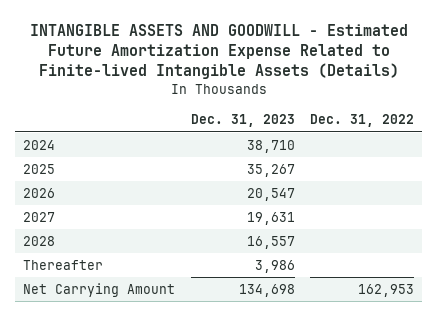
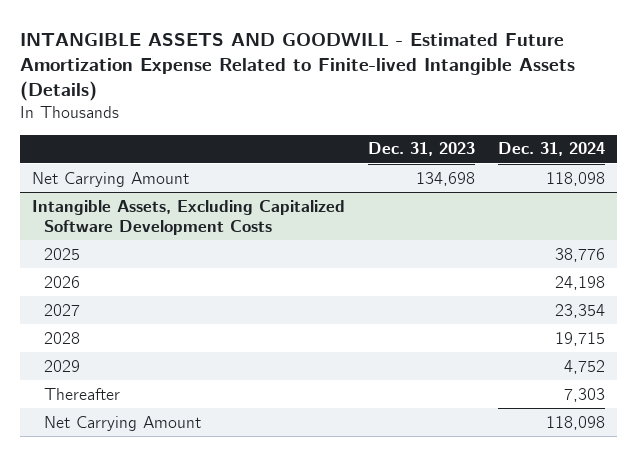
[310,114,415,128] Dec. 31, 2022 -> none
none -> [498,142,606,157] Dec. 31, 2024
[23,140,56,151] 2024 -> none
[23,164,56,175] 2025 -> none
[23,188,56,199] 2026 -> none
[23,212,56,223] 2027 -> none
[23,236,56,247] 2028 -> none
[23,260,104,271] Thereafter -> none
none -> [31,199,345,235] Intangible Assets, Excluding Capitalized Software Development Costs
none -> [43,247,80,260] 2025
none -> [43,275,80,288] 2026
none -> [43,303,80,316] 2027
none -> [43,331,80,344] 2028
none -> [43,359,80,372] 2029
none -> [43,387,120,400] Thereafter
none -> [43,415,201,431] Net Carrying Amount

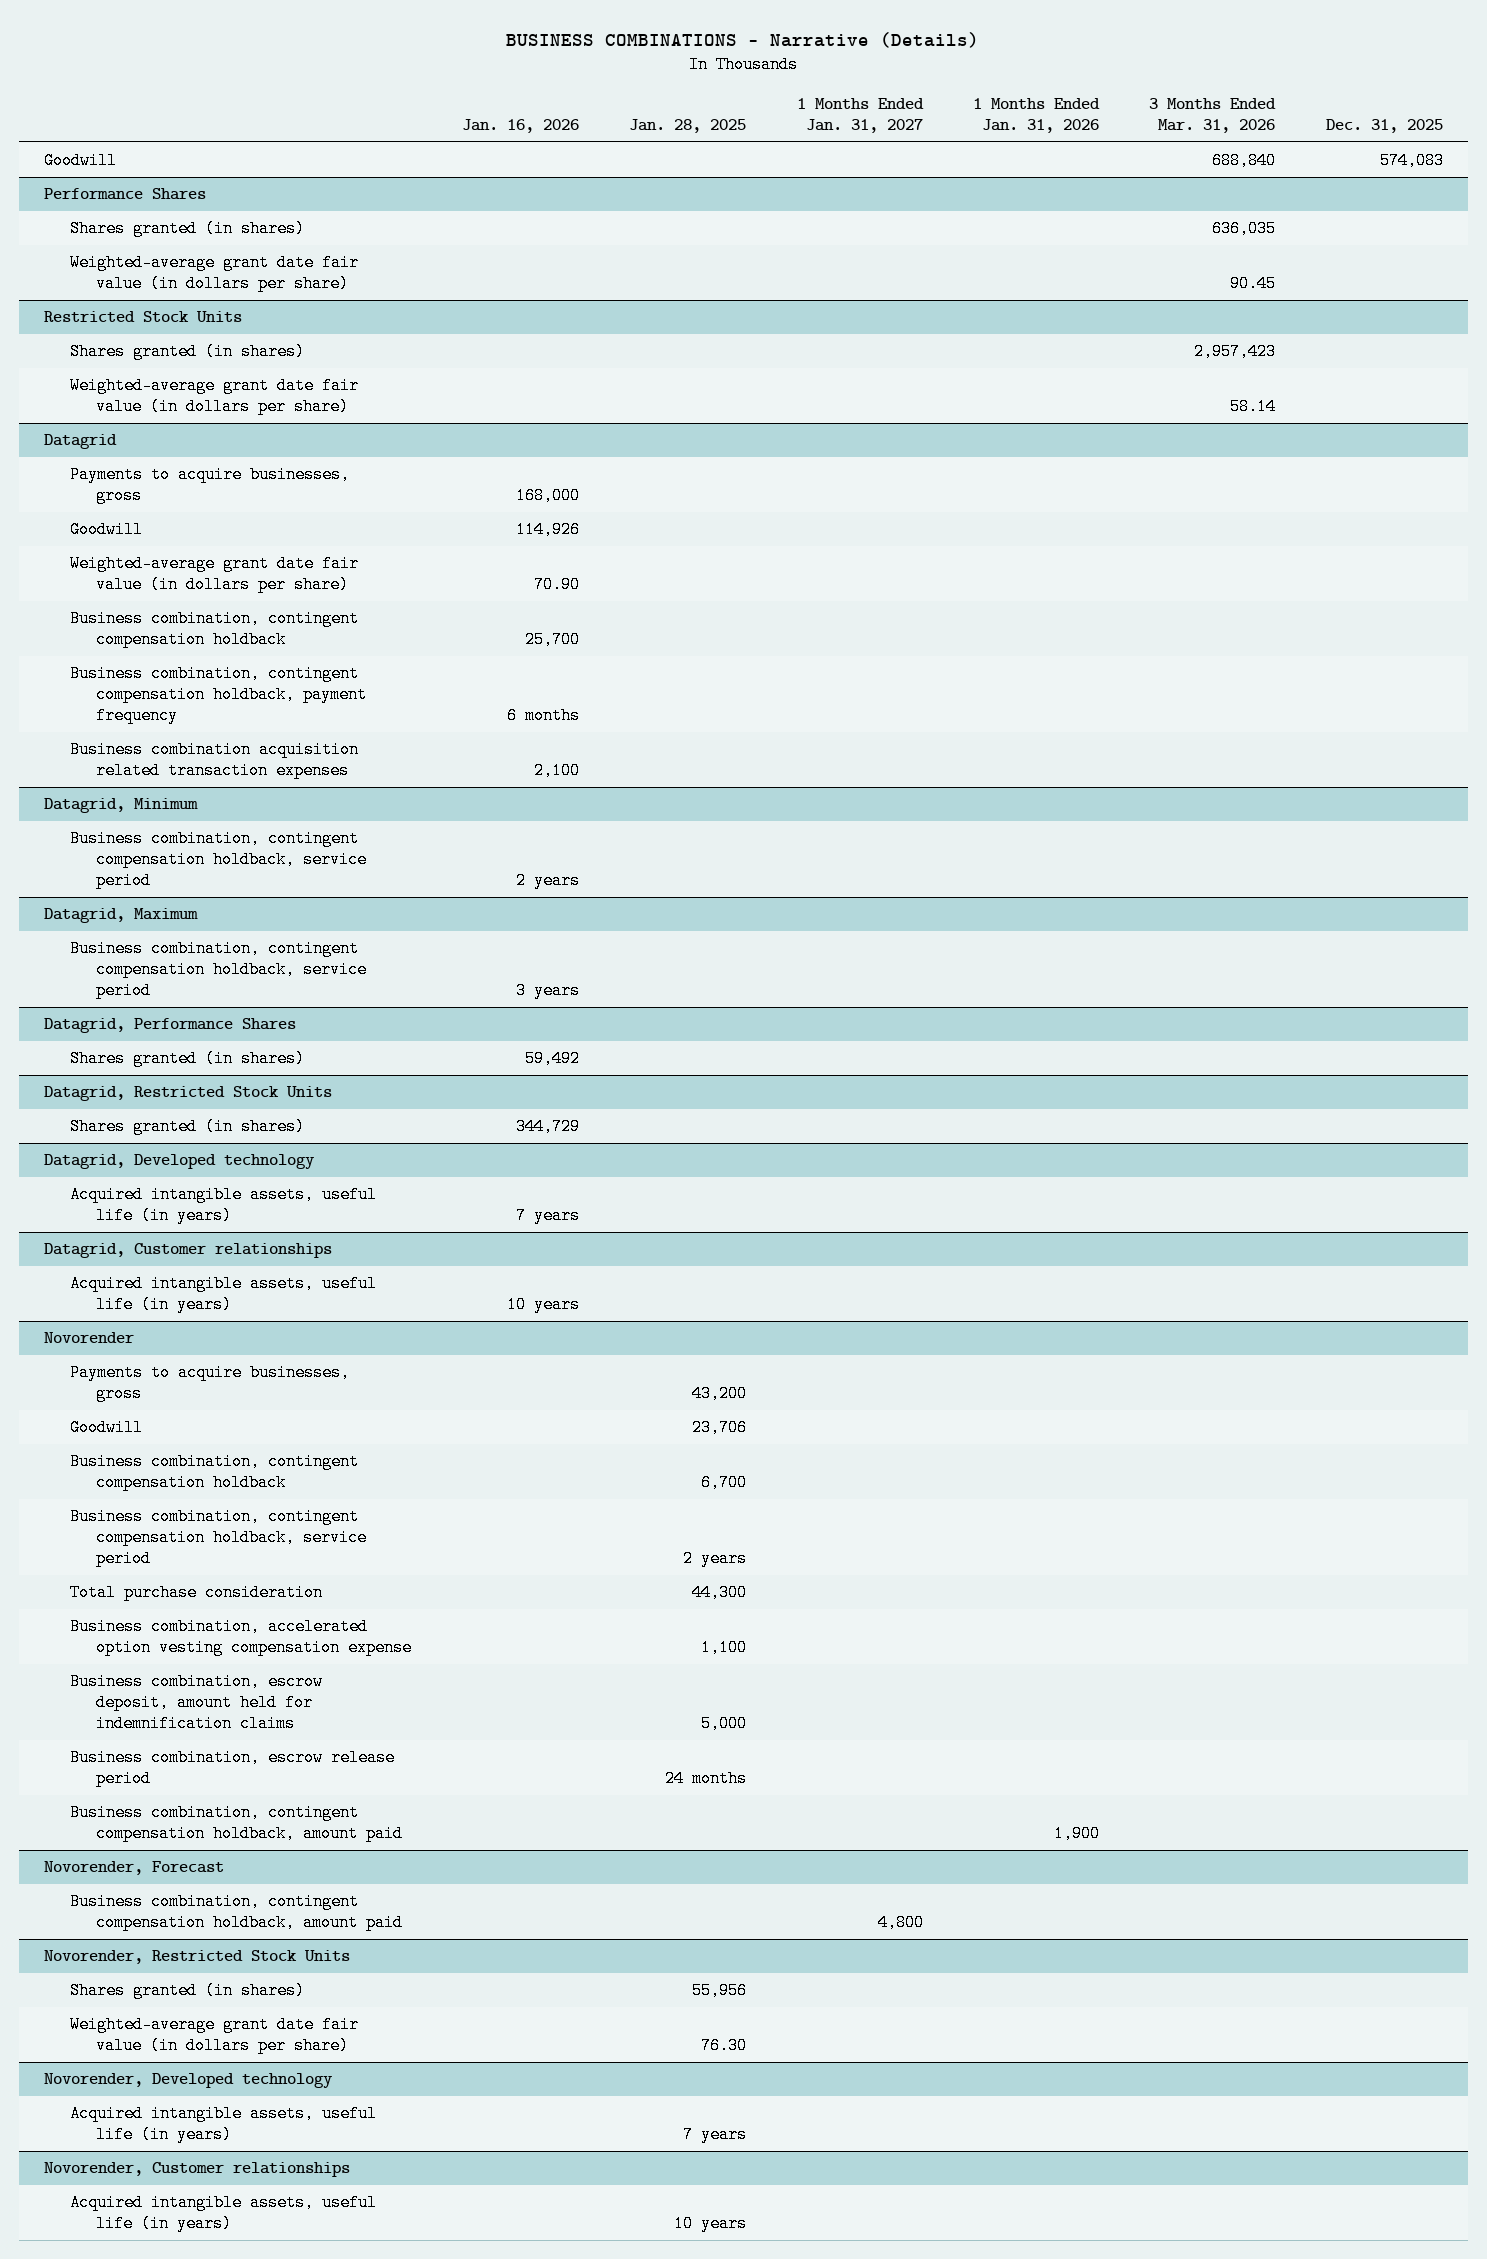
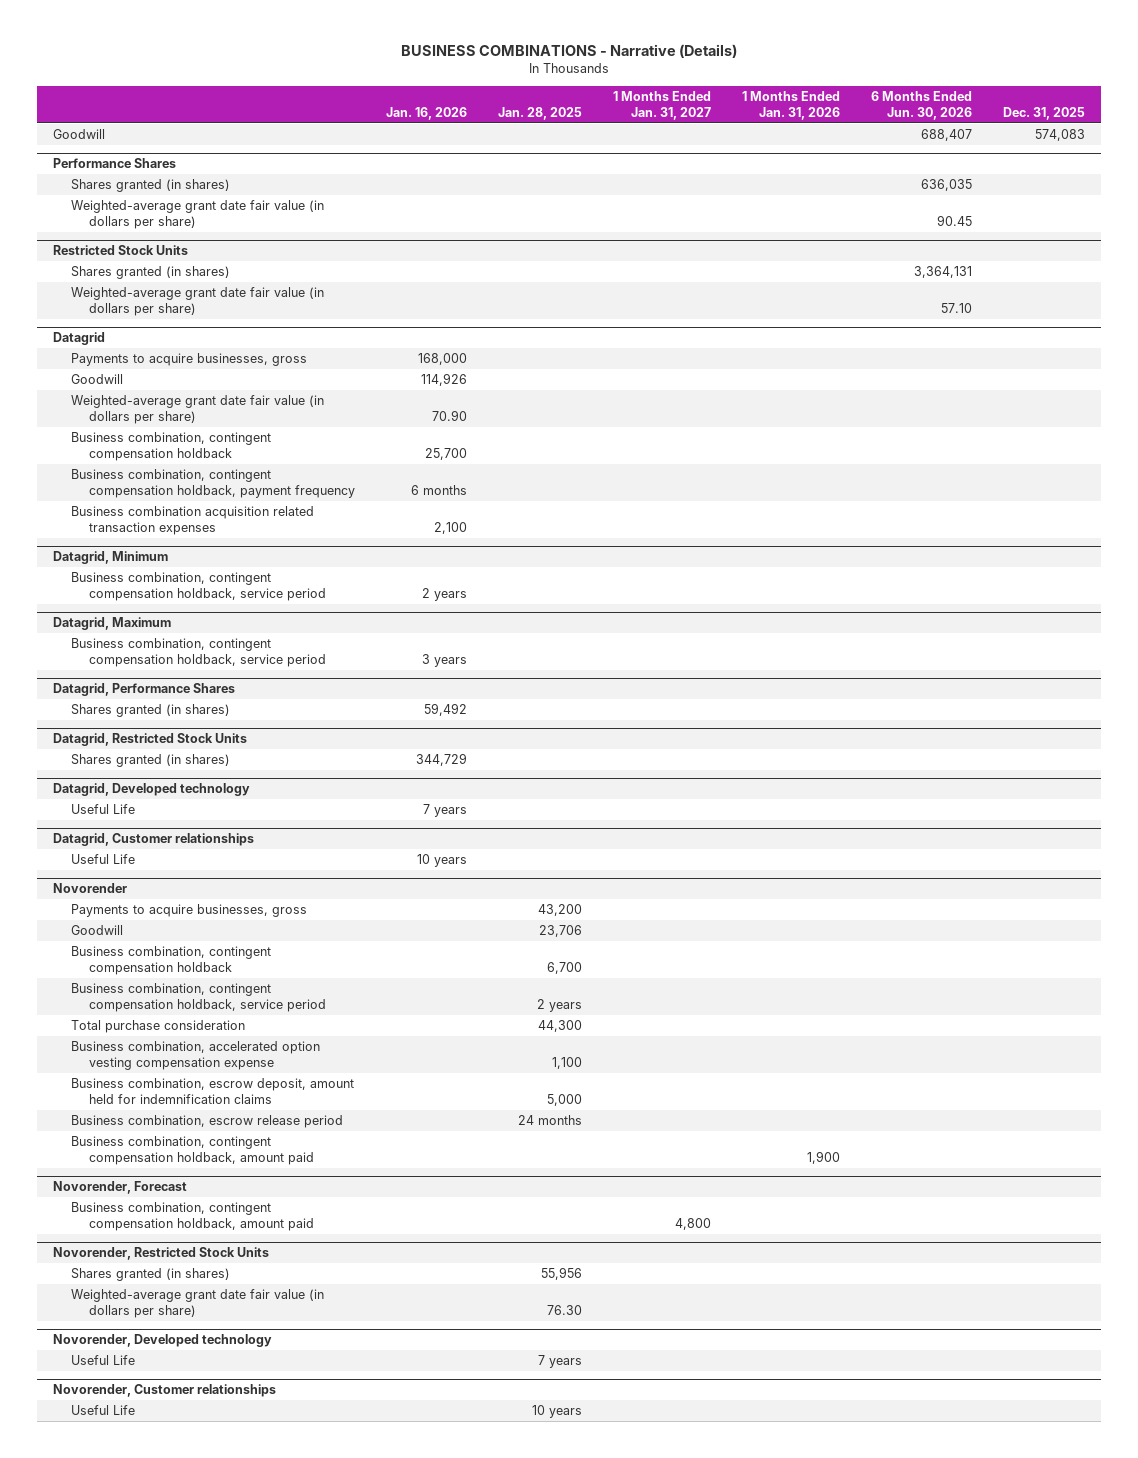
[1149,97,1277,133] 3 Months Ended Mar. 31, 2026 -> none
none -> [871,90,973,120] 6 Months Ended Jun. 30, 2026
[70,1186,378,1225] Acquired intangible assets, useful life (in years) -> [70,803,135,814] Useful Life
[70,1275,378,1314] Acquired intangible assets, useful life (in years) -> [70,853,135,864] Useful Life
[70,2105,378,2144] Acquired intangible assets, useful life (in years) -> [70,1354,135,1365] Useful Life
[70,2194,378,2233] Acquired intangible assets, useful life (in years) -> [70,1404,135,1415] Useful Life

